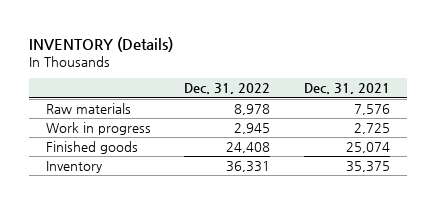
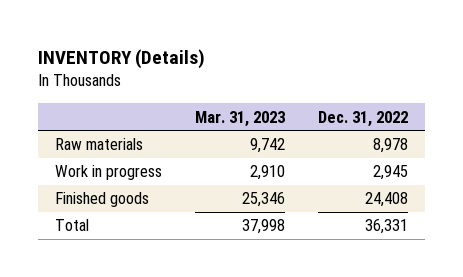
[303,83,390,95] Dec. 31, 2021 -> none
none -> [194,110,285,127] Mar. 31, 2023
[45,161,102,174] Inventory -> [54,219,89,232] Total

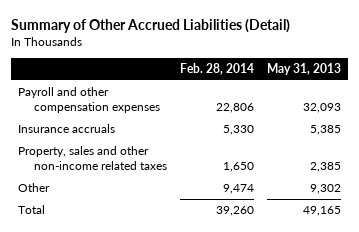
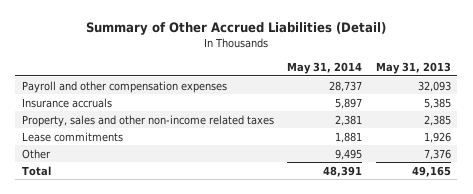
[179,63,254,76] Feb. 28, 2014 -> none
none -> [287,61,363,74] May 31, 2014
none -> [21,131,123,142] Lease commitments
[310,184,342,195] 9,302 -> [423,148,451,160] 7,376

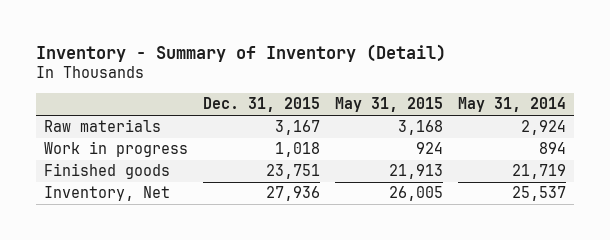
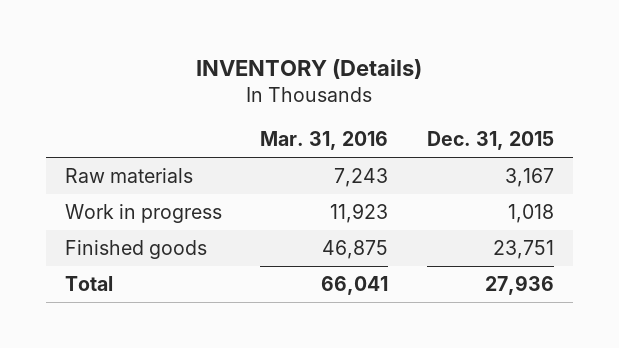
[36,43,447,62] Inventory - Summary of Inventory (Detail) -> [196,58,423,79] INVENTORY (Details)
[335,97,444,113] May 31, 2015 -> none
[458,97,567,113] May 31, 2014 -> none
none -> [260,131,389,151] Mar. 31, 2016
[43,186,170,202] Inventory, Net -> [64,276,113,292] Total

